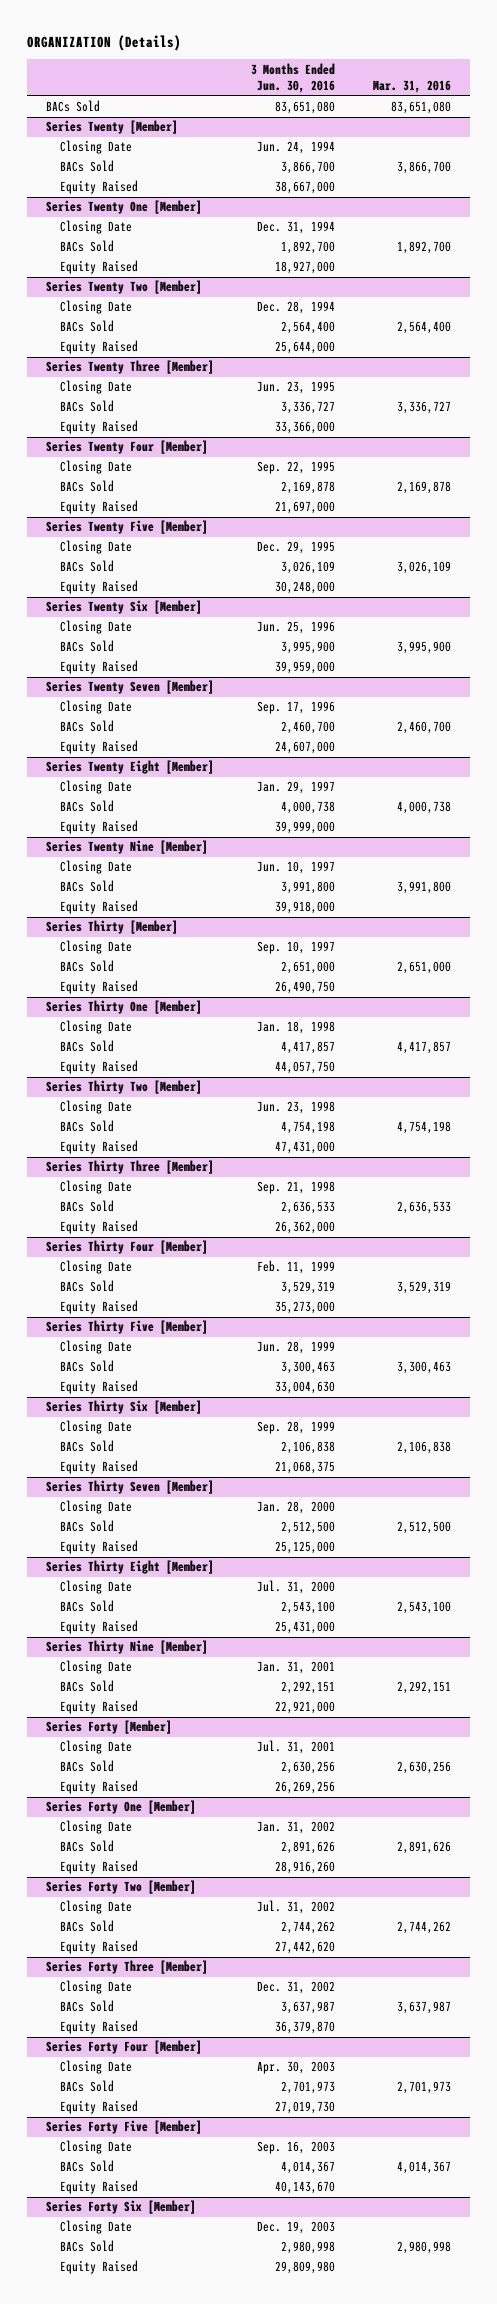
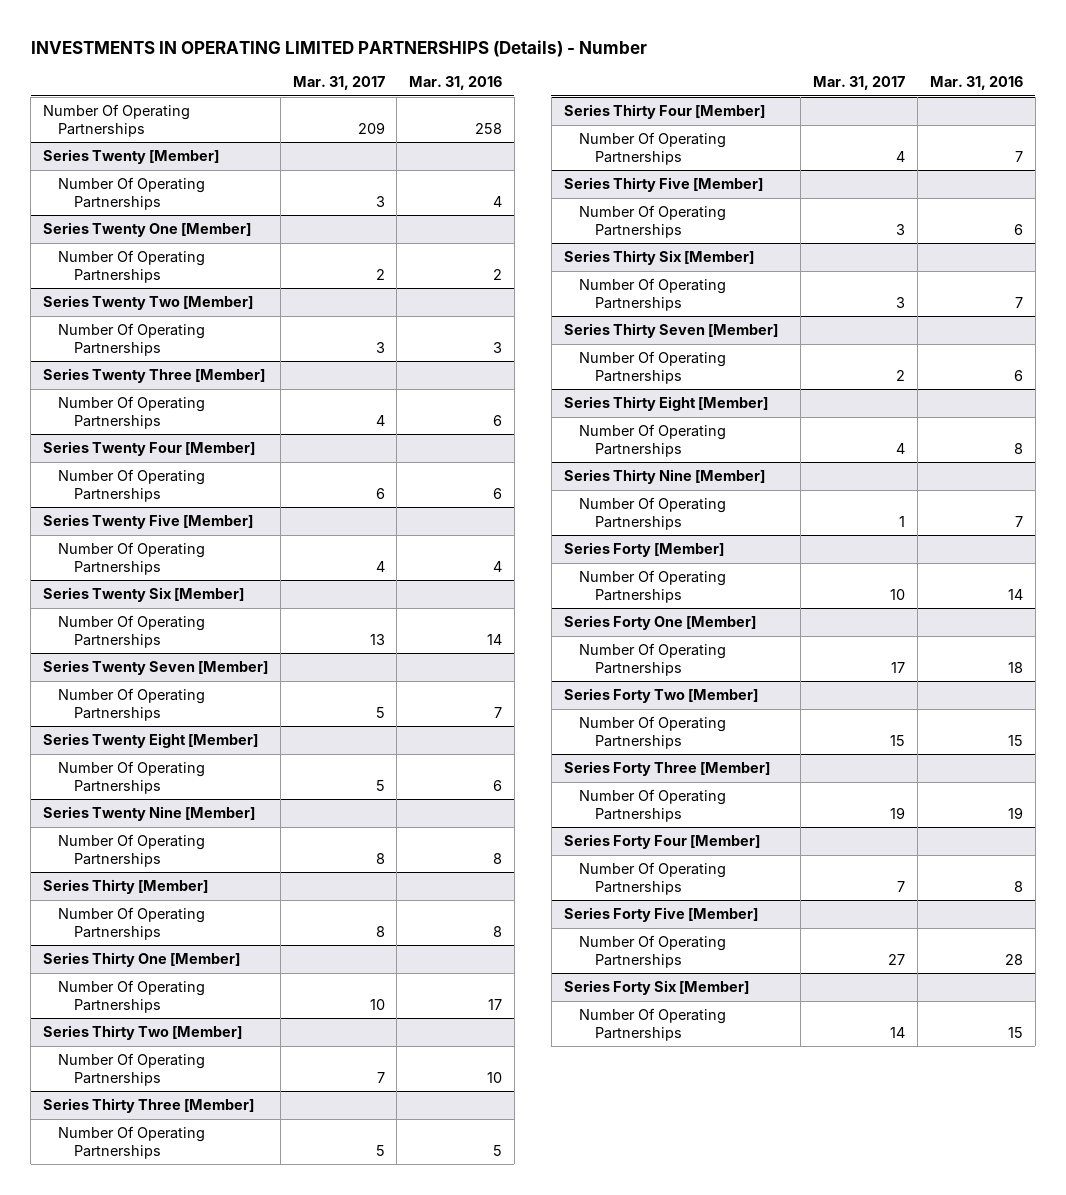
[26,34,181,51] ORGANIZATION (Details) -> [30,39,647,57] INVESTMENTS IN OPERATING LIMITED PARTNERSHIPS (Details) - Number
[251,62,336,94] 3 Months Ended Jun. 30, 2016 -> none
none -> [292,76,385,91] Mar. 31, 2017
[45,100,100,113] BACs Sold -> none
none -> [42,104,190,137] Number Of Operating Partnerships
[60,140,133,155] Closing Date -> none
[60,160,115,173] BACs Sold -> none
[60,180,139,195] Equity Raised -> none
none -> [58,177,206,210] Number Of Operating Partnerships
[60,220,133,235] Closing Date -> none
[60,240,115,253] BACs Sold -> none
[60,260,139,275] Equity Raised -> none
none -> [58,250,206,283] Number Of Operating Partnerships
[60,300,133,315] Closing Date -> none
[60,320,115,333] BACs Sold -> none
[60,340,139,355] Equity Raised -> none
none -> [58,323,206,356] Number Of Operating Partnerships
[60,380,133,395] Closing Date -> none
[60,400,115,413] BACs Sold -> none
[60,420,139,435] Equity Raised -> none
none -> [58,396,206,429] Number Of Operating Partnerships
[60,460,133,475] Closing Date -> none
[60,480,115,493] BACs Sold -> none
[60,500,139,515] Equity Raised -> none
none -> [58,469,206,502] Number Of Operating Partnerships
[60,540,133,555] Closing Date -> none
[60,560,115,573] BACs Sold -> none
[60,580,139,595] Equity Raised -> none
none -> [58,542,206,575] Number Of Operating Partnerships
[60,620,133,635] Closing Date -> none
[60,640,115,653] BACs Sold -> none
[60,660,139,675] Equity Raised -> none
none -> [58,615,206,648] Number Of Operating Partnerships
[60,700,133,715] Closing Date -> none
[60,720,115,733] BACs Sold -> none
[60,740,139,755] Equity Raised -> none
none -> [58,688,206,721] Number Of Operating Partnerships
[60,780,133,795] Closing Date -> none
[60,800,115,813] BACs Sold -> none
[60,820,139,835] Equity Raised -> none
none -> [58,761,206,794] Number Of Operating Partnerships
[60,860,133,875] Closing Date -> none
[60,880,115,893] BACs Sold -> none
[60,900,139,915] Equity Raised -> none
none -> [58,834,206,867] Number Of Operating Partnerships
[60,940,133,955] Closing Date -> none
[60,960,115,973] BACs Sold -> none
[60,980,139,995] Equity Raised -> none
none -> [58,907,206,940] Number Of Operating Partnerships
[60,1020,133,1035] Closing Date -> none
[60,1040,115,1053] BACs Sold -> none
[60,1060,139,1075] Equity Raised -> none
none -> [58,980,206,1013] Number Of Operating Partnerships
[60,1100,133,1115] Closing Date -> none
[60,1120,115,1133] BACs Sold -> none
[60,1140,139,1155] Equity Raised -> none
none -> [58,1053,206,1086] Number Of Operating Partnerships
[60,1180,133,1195] Closing Date -> none
[60,1200,115,1213] BACs Sold -> none
[60,1220,139,1235] Equity Raised -> none
none -> [58,1126,206,1159] Number Of Operating Partnerships
[60,1260,133,1275] Closing Date -> none
[60,1280,115,1293] BACs Sold -> none
[60,1300,139,1315] Equity Raised -> none
none -> [579,132,727,165] Number Of Operating Partnerships
[60,1340,133,1355] Closing Date -> none
[60,1360,115,1373] BACs Sold -> none
[60,1380,139,1395] Equity Raised -> none
none -> [579,205,727,238] Number Of Operating Partnerships
[60,1420,133,1435] Closing Date -> none
[60,1440,115,1453] BACs Sold -> none
[60,1460,139,1475] Equity Raised -> none
none -> [579,278,727,311] Number Of Operating Partnerships
[60,1500,133,1515] Closing Date -> none
[60,1520,115,1533] BACs Sold -> none
[60,1540,139,1555] Equity Raised -> none
none -> [579,351,727,384] Number Of Operating Partnerships
[60,1580,133,1595] Closing Date -> none
[60,1600,115,1613] BACs Sold -> none
[60,1620,139,1635] Equity Raised -> none
none -> [579,424,727,457] Number Of Operating Partnerships
[60,1660,133,1675] Closing Date -> none
[60,1680,115,1693] BACs Sold -> none
[60,1700,139,1715] Equity Raised -> none
none -> [579,497,727,530] Number Of Operating Partnerships
[60,1740,133,1755] Closing Date -> none
[60,1760,115,1773] BACs Sold -> none
[60,1780,139,1795] Equity Raised -> none
none -> [579,570,727,603] Number Of Operating Partnerships
[60,1820,133,1835] Closing Date -> none
[60,1840,115,1853] BACs Sold -> none
[60,1860,139,1875] Equity Raised -> none
none -> [579,643,727,676] Number Of Operating Partnerships
[60,1900,133,1915] Closing Date -> none
[60,1920,115,1933] BACs Sold -> none
[60,1940,139,1955] Equity Raised -> none
none -> [579,716,727,749] Number Of Operating Partnerships
[60,1980,133,1995] Closing Date -> none
[60,2000,115,2013] BACs Sold -> none
[60,2020,139,2035] Equity Raised -> none
none -> [579,789,727,822] Number Of Operating Partnerships
[60,2060,133,2075] Closing Date -> none
[60,2080,115,2093] BACs Sold -> none
[60,2100,139,2115] Equity Raised -> none
none -> [579,862,727,895] Number Of Operating Partnerships
[60,2140,133,2155] Closing Date -> none
[60,2160,115,2173] BACs Sold -> none
[60,2180,139,2195] Equity Raised -> none
none -> [579,935,727,968] Number Of Operating Partnerships
[60,2220,133,2235] Closing Date -> none
[60,2240,115,2253] BACs Sold -> none
[60,2260,139,2275] Equity Raised -> none
none -> [579,1008,727,1041] Number Of Operating Partnerships

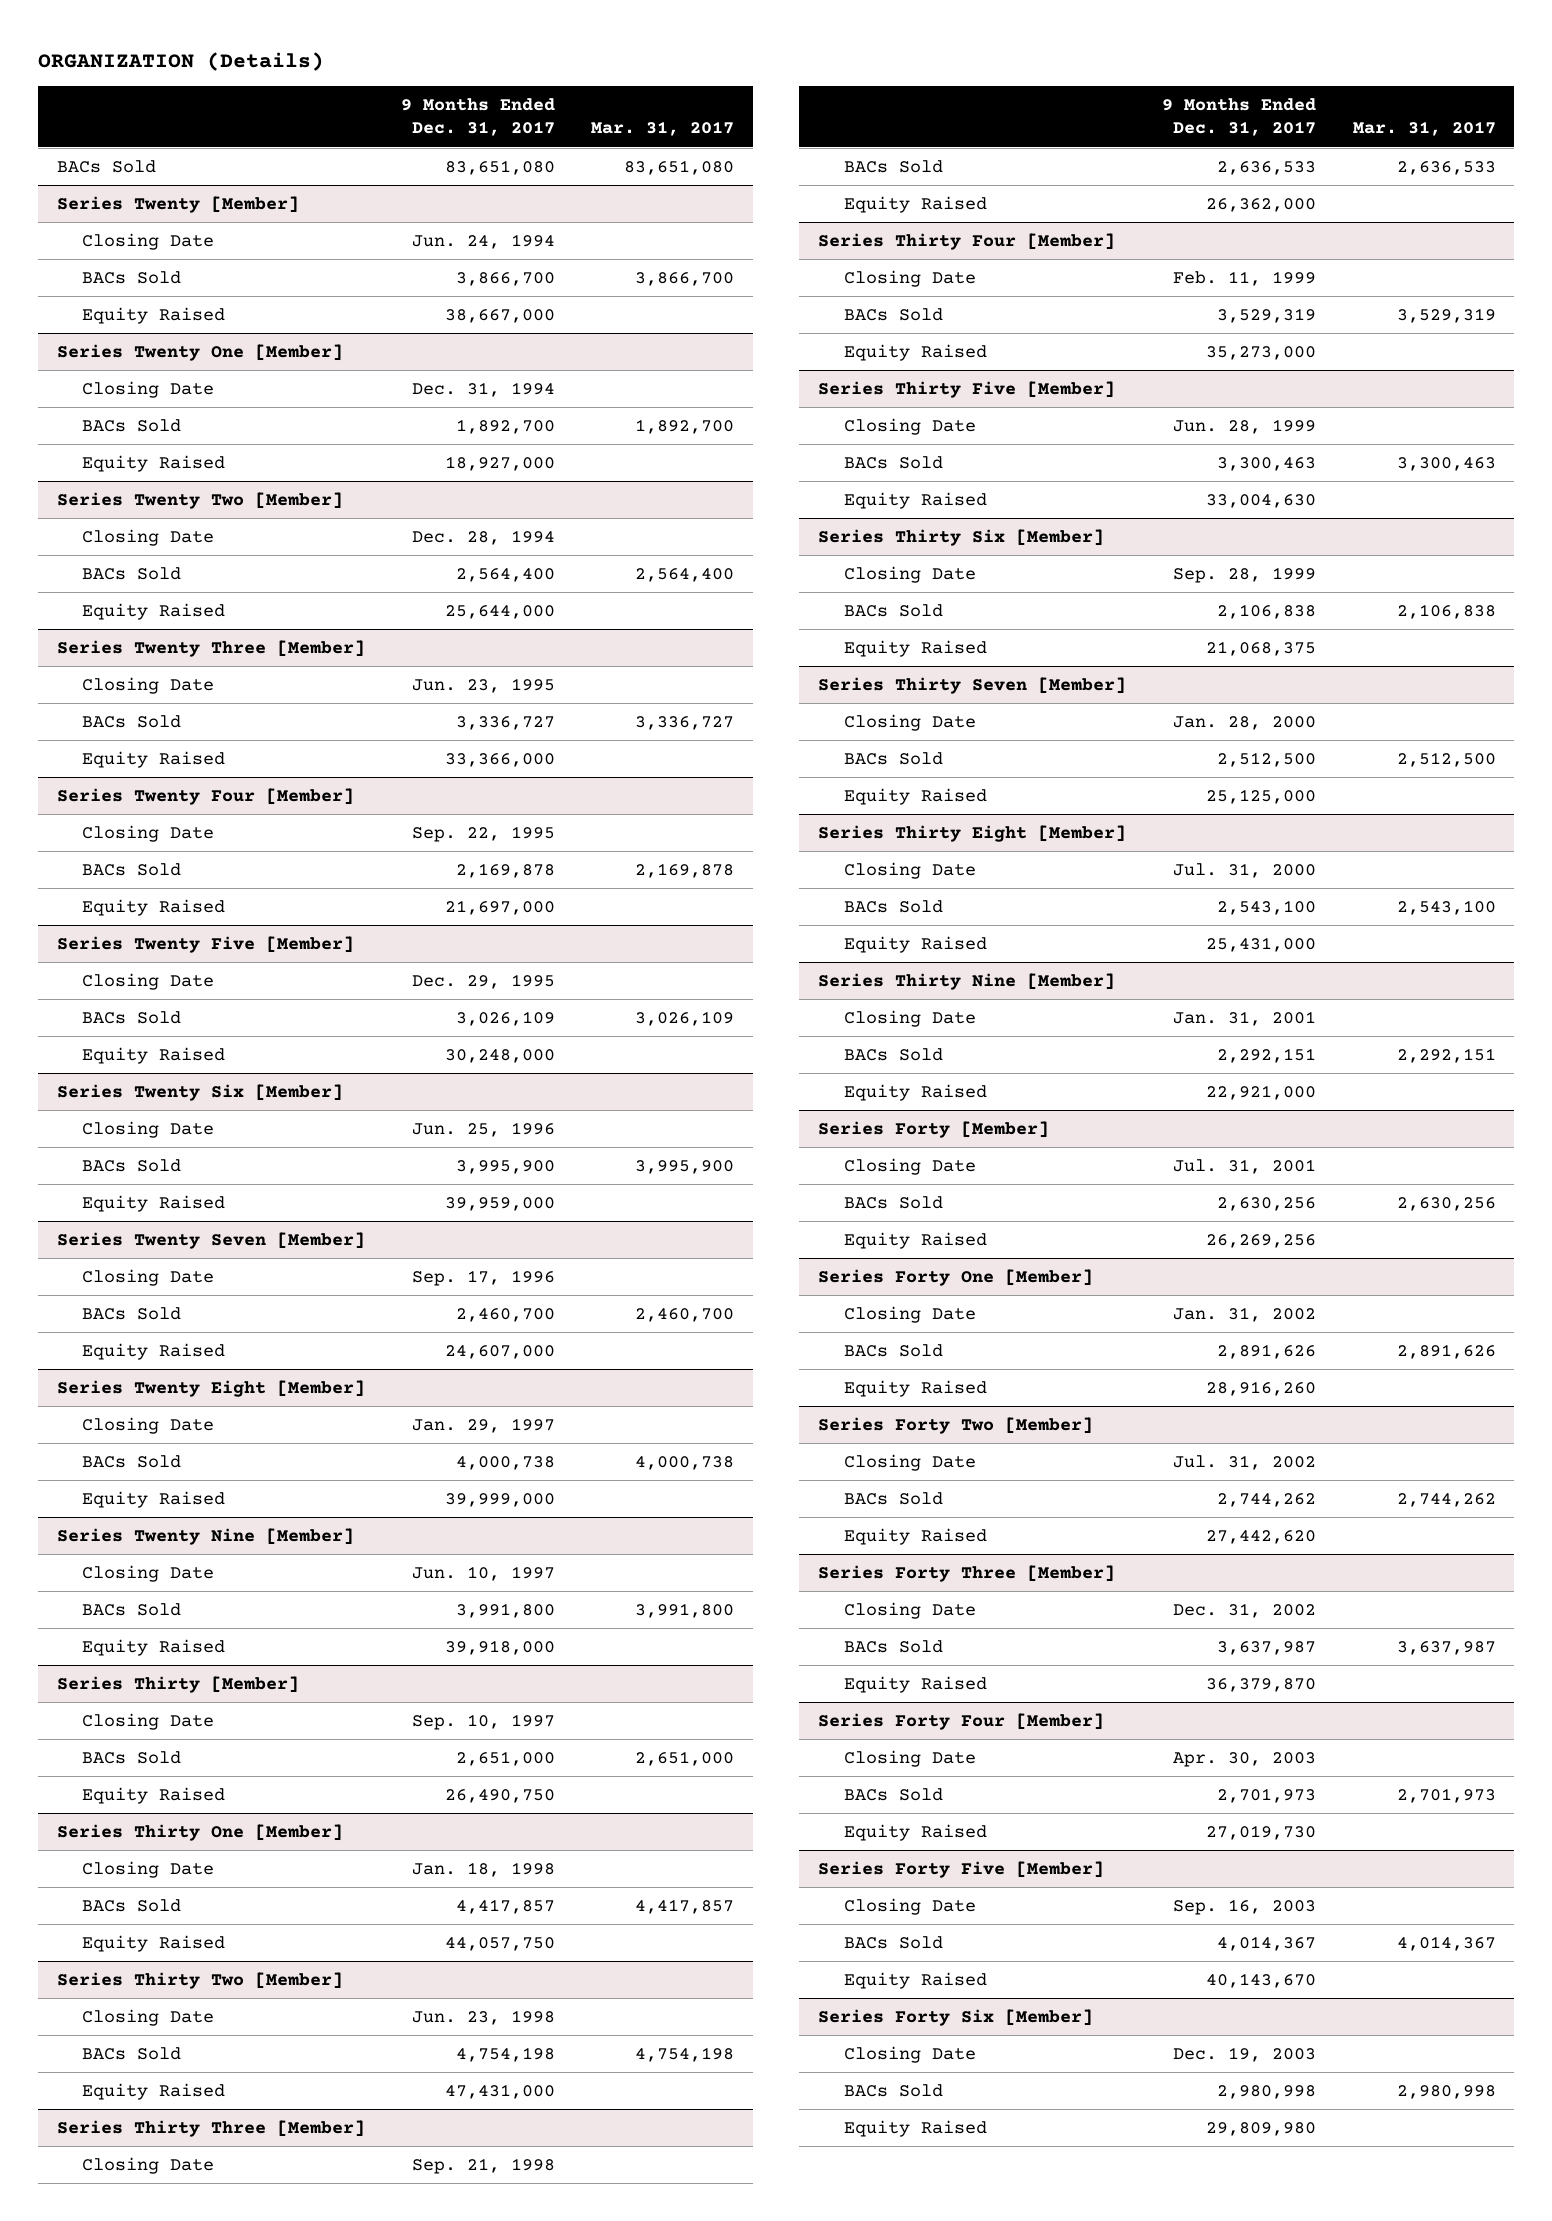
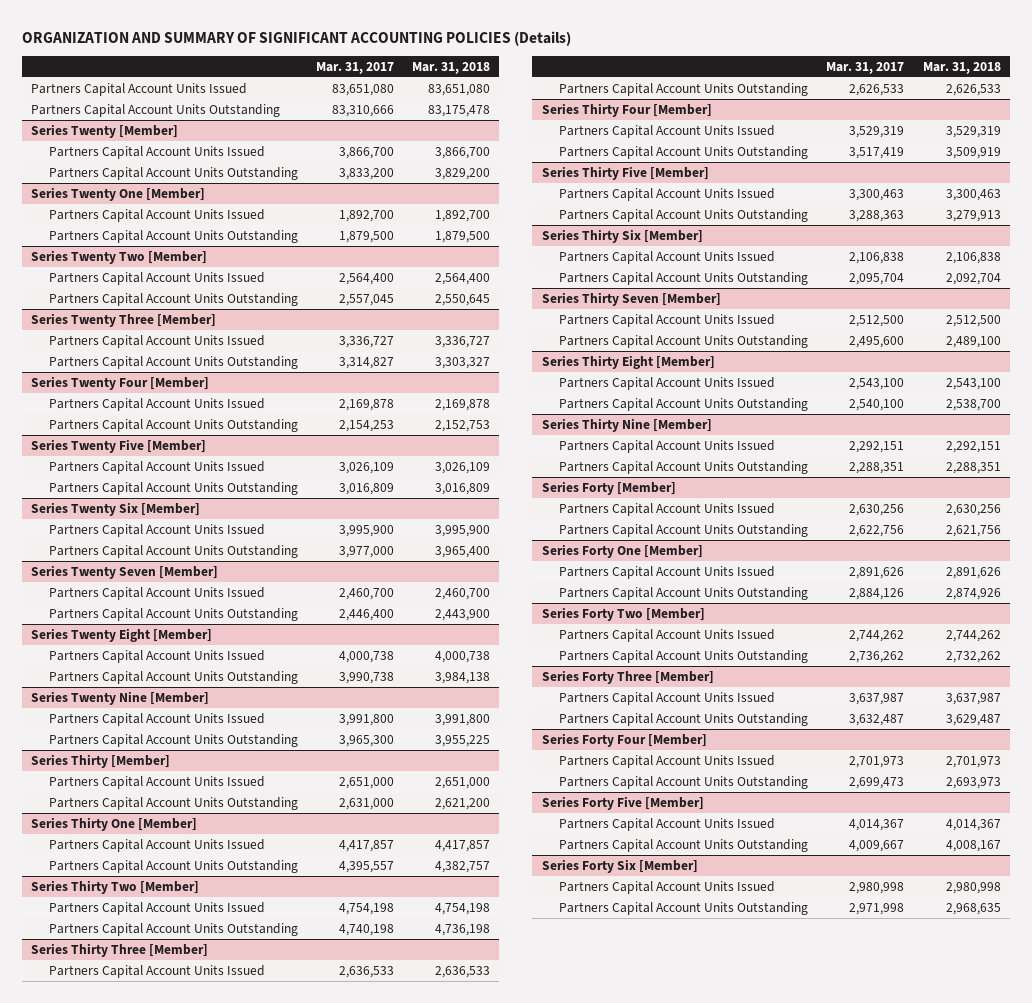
[38,52,325,72] ORGANIZATION (Details) -> [21,30,571,46] ORGANIZATION AND SUMMARY OF SIGNIFICANT ACCOUNTING POLICIES (Details)
[401,98,556,137] 9 Months Ended Dec. 31, 2017 -> none
none -> [412,61,491,74] Mar. 31, 2018
[56,160,156,174] BACs Sold -> [31,82,248,96] Partners Capital Account Units Issued
none -> [31,103,281,117] Partners Capital Account Units Outstanding
[82,233,215,251] Closing Date -> none
[82,307,226,325] Equity Raised -> none
[82,271,182,285] BACs Sold -> [48,145,265,159] Partners Capital Account Units Issued
none -> [48,166,298,180] Partners Capital Account Units Outstanding
[82,381,215,399] Closing Date -> none
[82,455,226,473] Equity Raised -> none
[82,419,182,433] BACs Sold -> [48,208,265,222] Partners Capital Account Units Issued
none -> [48,229,298,243] Partners Capital Account Units Outstanding
[82,529,215,547] Closing Date -> none
[82,603,226,621] Equity Raised -> none
[82,567,182,581] BACs Sold -> [48,271,265,285] Partners Capital Account Units Issued
none -> [48,292,298,306] Partners Capital Account Units Outstanding
[82,677,215,695] Closing Date -> none
[82,751,226,769] Equity Raised -> none
[82,715,182,729] BACs Sold -> [48,334,265,348] Partners Capital Account Units Issued
none -> [48,355,298,369] Partners Capital Account Units Outstanding
[82,825,215,843] Closing Date -> none
[82,899,226,917] Equity Raised -> none
[82,863,182,877] BACs Sold -> [48,397,265,411] Partners Capital Account Units Issued
none -> [48,418,298,432] Partners Capital Account Units Outstanding
[82,973,215,991] Closing Date -> none
[82,1047,226,1065] Equity Raised -> none
[82,1011,182,1025] BACs Sold -> [48,460,265,474] Partners Capital Account Units Issued
none -> [48,481,298,495] Partners Capital Account Units Outstanding
[82,1121,215,1139] Closing Date -> none
[82,1195,226,1213] Equity Raised -> none
[82,1159,182,1173] BACs Sold -> [48,523,265,537] Partners Capital Account Units Issued
none -> [48,544,298,558] Partners Capital Account Units Outstanding
[82,1269,215,1287] Closing Date -> none
[82,1343,226,1361] Equity Raised -> none
[82,1307,182,1321] BACs Sold -> [48,586,265,600] Partners Capital Account Units Issued
none -> [48,607,298,621] Partners Capital Account Units Outstanding
[82,1417,215,1435] Closing Date -> none
[82,1491,226,1509] Equity Raised -> none
[82,1455,182,1469] BACs Sold -> [48,649,265,663] Partners Capital Account Units Issued
none -> [48,670,298,684] Partners Capital Account Units Outstanding
[82,1565,215,1583] Closing Date -> none
[82,1639,226,1657] Equity Raised -> none
[82,1603,182,1617] BACs Sold -> [48,712,265,726] Partners Capital Account Units Issued
none -> [48,733,298,747] Partners Capital Account Units Outstanding
[82,1713,215,1731] Closing Date -> none
[82,1787,226,1805] Equity Raised -> none
[82,1751,182,1765] BACs Sold -> [48,775,265,789] Partners Capital Account Units Issued
none -> [48,796,298,810] Partners Capital Account Units Outstanding
[82,1861,215,1879] Closing Date -> none
[82,1935,226,1953] Equity Raised -> none
[82,1899,182,1913] BACs Sold -> [48,838,265,852] Partners Capital Account Units Issued
none -> [48,859,298,873] Partners Capital Account Units Outstanding
[82,2009,215,2027] Closing Date -> none
[82,2083,226,2101] Equity Raised -> none
[82,2047,182,2061] BACs Sold -> [48,901,265,915] Partners Capital Account Units Issued
none -> [48,922,298,936] Partners Capital Account Units Outstanding
[82,2157,215,2175] Closing Date -> none
[843,196,987,214] Equity Raised -> none
[843,160,943,174] BACs Sold -> [48,964,265,978] Partners Capital Account Units Issued
none -> [559,82,809,96] Partners Capital Account Units Outstanding
[843,270,976,288] Closing Date -> none
[843,344,987,362] Equity Raised -> none
[843,308,943,322] BACs Sold -> [559,124,776,138] Partners Capital Account Units Issued
none -> [559,145,809,159] Partners Capital Account Units Outstanding
[843,418,976,436] Closing Date -> none
[843,492,987,510] Equity Raised -> none
[843,456,943,470] BACs Sold -> [559,187,776,201] Partners Capital Account Units Issued
none -> [559,208,809,222] Partners Capital Account Units Outstanding
[843,566,976,584] Closing Date -> none
[843,640,987,658] Equity Raised -> none
[843,604,943,618] BACs Sold -> [559,250,776,264] Partners Capital Account Units Issued
none -> [559,271,809,285] Partners Capital Account Units Outstanding
[843,714,976,732] Closing Date -> none
[843,788,987,806] Equity Raised -> none
[843,752,943,766] BACs Sold -> [559,313,776,327] Partners Capital Account Units Issued
none -> [559,334,809,348] Partners Capital Account Units Outstanding
[843,862,976,880] Closing Date -> none
[843,936,987,954] Equity Raised -> none
[843,900,943,914] BACs Sold -> [559,376,776,390] Partners Capital Account Units Issued
none -> [559,397,809,411] Partners Capital Account Units Outstanding
[843,1010,976,1028] Closing Date -> none
[843,1084,987,1102] Equity Raised -> none
[843,1048,943,1062] BACs Sold -> [559,439,776,453] Partners Capital Account Units Issued
none -> [559,460,809,474] Partners Capital Account Units Outstanding
[843,1158,976,1176] Closing Date -> none
[843,1232,987,1250] Equity Raised -> none
[843,1196,943,1210] BACs Sold -> [559,502,776,516] Partners Capital Account Units Issued
none -> [559,523,809,537] Partners Capital Account Units Outstanding
[843,1306,976,1324] Closing Date -> none
[843,1380,987,1398] Equity Raised -> none
[843,1344,943,1358] BACs Sold -> [559,565,776,579] Partners Capital Account Units Issued
none -> [559,586,809,600] Partners Capital Account Units Outstanding
[843,1454,976,1472] Closing Date -> none
[843,1528,987,1546] Equity Raised -> none
[843,1492,943,1506] BACs Sold -> [559,628,776,642] Partners Capital Account Units Issued
none -> [559,649,809,663] Partners Capital Account Units Outstanding
[843,1602,976,1620] Closing Date -> none
[843,1676,987,1694] Equity Raised -> none
[843,1640,943,1654] BACs Sold -> [559,691,776,705] Partners Capital Account Units Issued
none -> [559,712,809,726] Partners Capital Account Units Outstanding
[843,1750,976,1768] Closing Date -> none
[843,1824,987,1842] Equity Raised -> none
[843,1788,943,1802] BACs Sold -> [559,754,776,768] Partners Capital Account Units Issued
none -> [559,775,809,789] Partners Capital Account Units Outstanding
[843,1898,976,1916] Closing Date -> none
[843,1972,987,1990] Equity Raised -> none
[843,1936,943,1950] BACs Sold -> [559,817,776,831] Partners Capital Account Units Issued
none -> [559,838,809,852] Partners Capital Account Units Outstanding
[843,2046,976,2064] Closing Date -> none
[843,2120,987,2138] Equity Raised -> none
[843,2084,943,2098] BACs Sold -> [559,880,776,894] Partners Capital Account Units Issued
none -> [559,901,809,915] Partners Capital Account Units Outstanding

